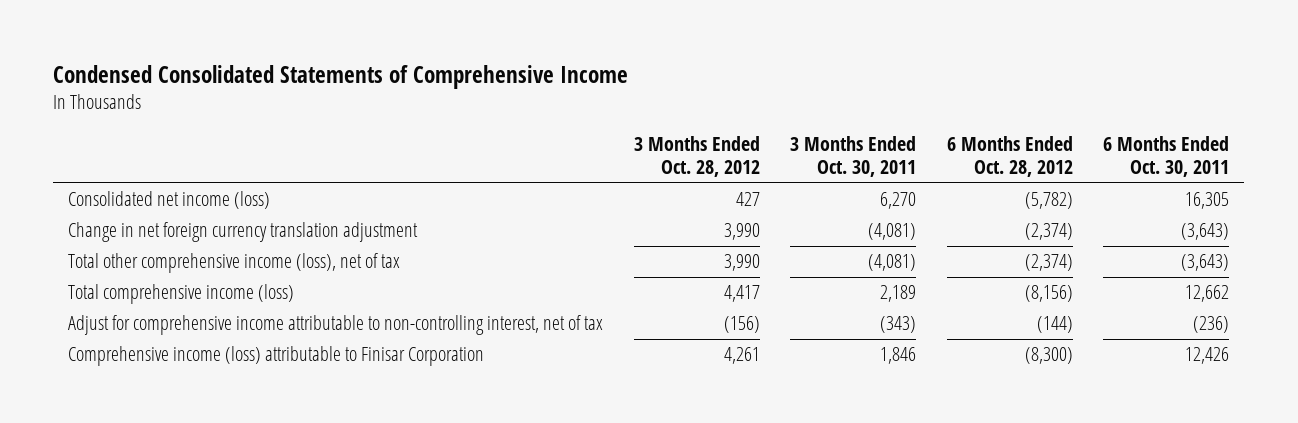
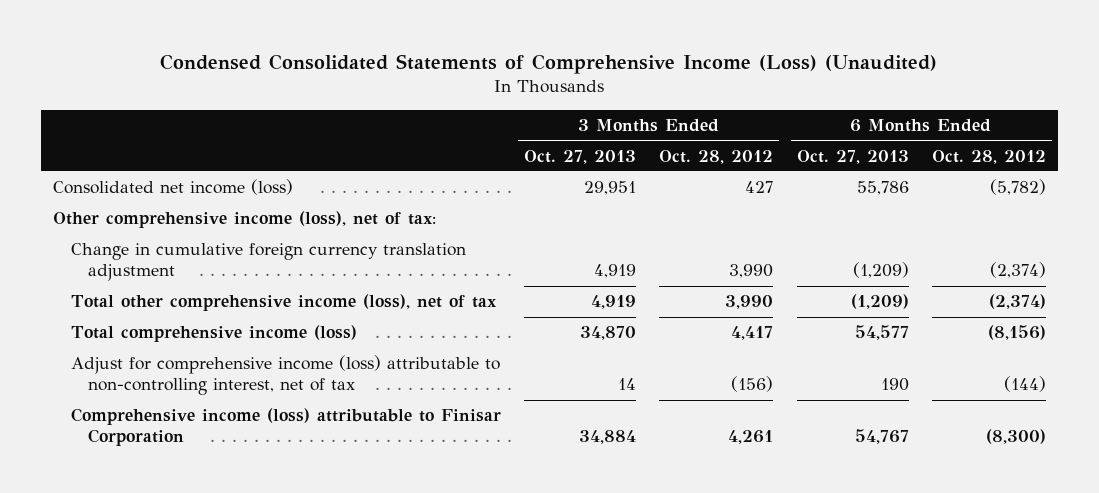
[53,65,629,90] Condensed Consolidated Statements of Comprehensive Income -> [160,53,938,74] Condensed Consolidated Statements of Comprehensive Income (Loss) (Unaudited)
[790,136,917,178] 3 Months Ended Oct. 30, 2011 -> none
[1103,136,1230,178] 6 Months Ended Oct. 30, 2011 -> none
none -> [524,149,637,164] Oct. 27, 2013
none -> [796,149,909,164] Oct. 27, 2013
none -> [53,211,437,229] Other comprehensive income (loss), net of tax:
[68,222,419,243] Change in net foreign currency translation adjustment -> [70,243,466,282] Change in cumulative foreign currency translation adjustment
[68,315,604,336] Adjust for comprehensive income attributable to non-controlling interest, net of tax -> [70,355,500,396] Adjust for comprehensive income (loss) attributable to non-controlling interest, net of tax

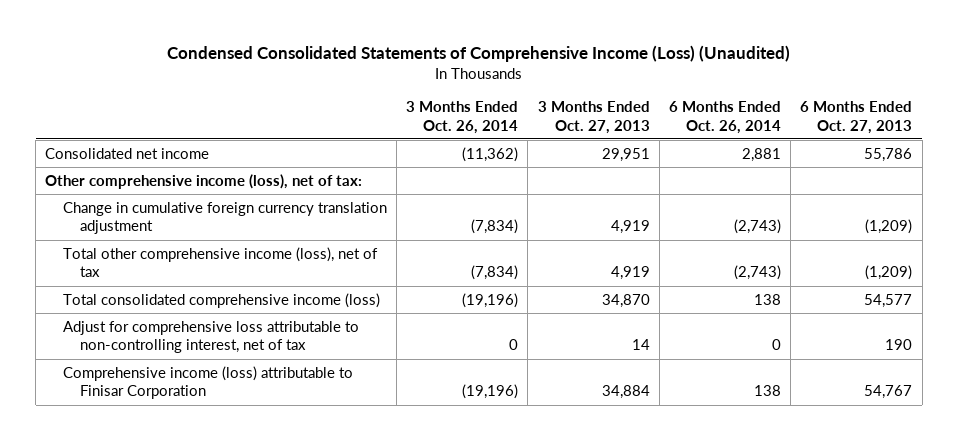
[659,149,774,164] Oct. 28, 2012 -> none
[931,149,1046,164] Oct. 28, 2012 -> none
none -> [406,101,519,134] 3 Months Ended Oct. 26, 2014
none -> [668,101,781,134] 6 Months Ended Oct. 26, 2014
[53,179,294,196] Consolidated net income (loss) -> [45,147,210,159] Consolidated net income
[70,325,357,343] Total comprehensive income (loss) -> [62,292,380,308] Total consolidated comprehensive income (loss)
[70,355,500,396] Adjust for comprehensive income (loss) attributable to non-controlling interest, net of tax -> [62,320,359,354] Adjust for comprehensive loss attributable to non-controlling interest, net of tax

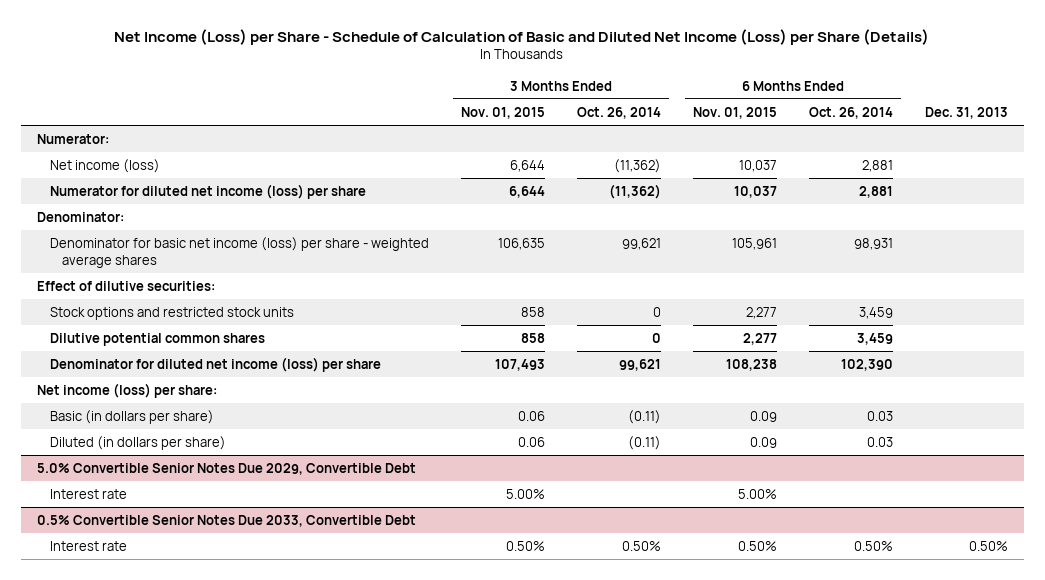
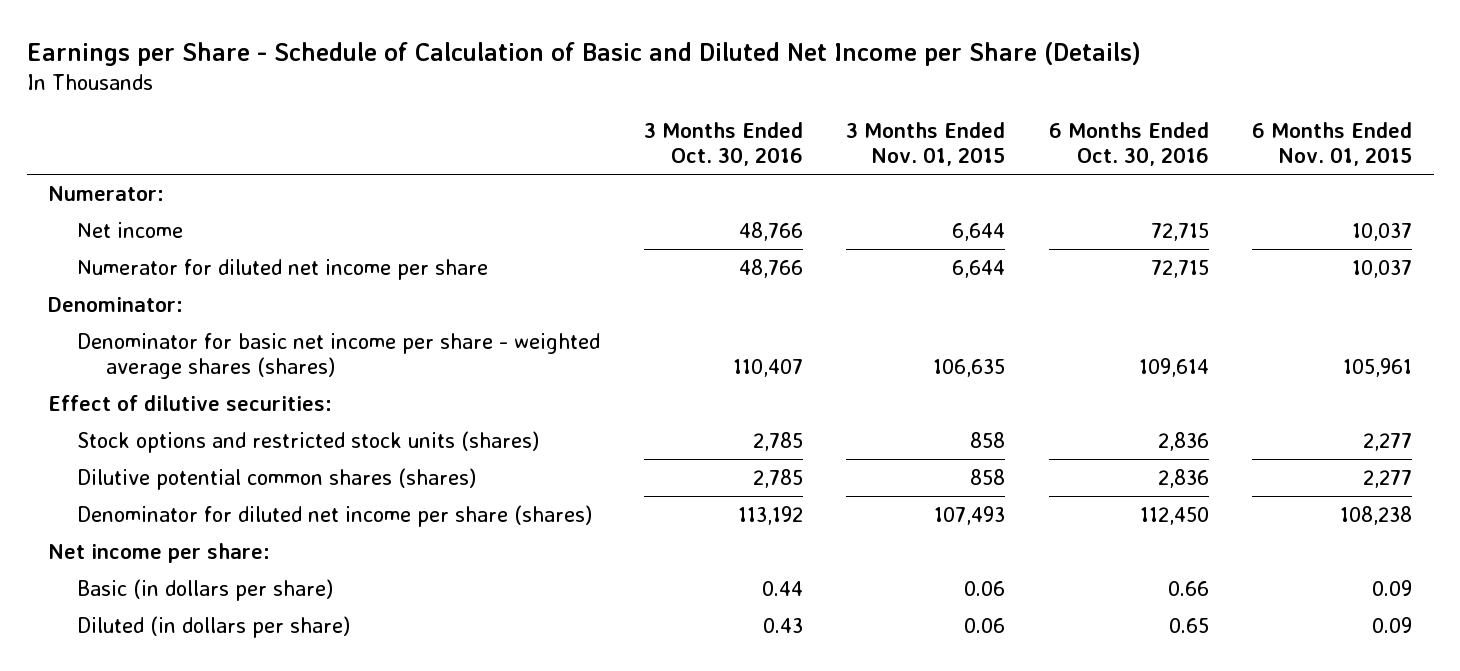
[114,28,930,45] Net Income (Loss) per Share - Schedule of Calculation of Basic and Diluted Net Income (Loss) per Share (Details) -> [26,41,1141,66] Earnings per Share - Schedule of Calculation of Basic and Diluted Net Income per Share (Details)
[576,106,661,119] Oct. 26, 2014 -> none
[808,106,893,119] Oct. 26, 2014 -> none
[924,106,1008,119] Dec. 31, 2013 -> none
none -> [643,122,803,167] 3 Months Ended Oct. 30, 2016
none -> [1048,122,1209,167] 6 Months Ended Oct. 30, 2016
[49,159,160,174] Net income (loss) -> [77,221,184,238] Net income
[49,184,366,200] Numerator for diluted net income (loss) per share -> [77,258,489,280] Numerator for diluted net income per share
[49,237,429,268] Denominator for basic net income (loss) per share - weighted average shares -> [77,332,601,380] Denominator for basic net income per share - weighted average shares (shares)
[49,307,294,321] Stock options and restricted stock units -> [77,430,540,453] Stock options and restricted stock units (shares)
[49,333,265,347] Dilutive potential common shares -> [77,467,477,490] Dilutive potential common shares (shares)
[49,357,381,373] Denominator for diluted net income (loss) per share -> [77,504,593,527] Denominator for diluted net income per share (shares)
[37,383,218,399] Net income (loss) per share: -> [48,542,271,563] Net income per share:
[37,463,417,476] 5.0% Convertible Senior Notes Due 2029, Convertible Debt -> none
[49,489,127,500] Interest rate -> none
[37,515,417,528] 0.5% Convertible Senior Notes Due 2033, Convertible Debt -> none
[49,541,127,552] Interest rate -> none

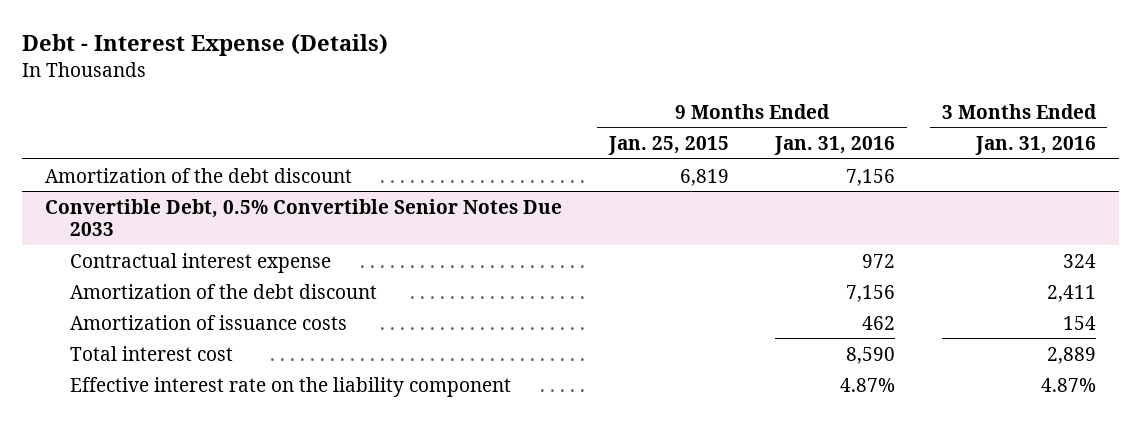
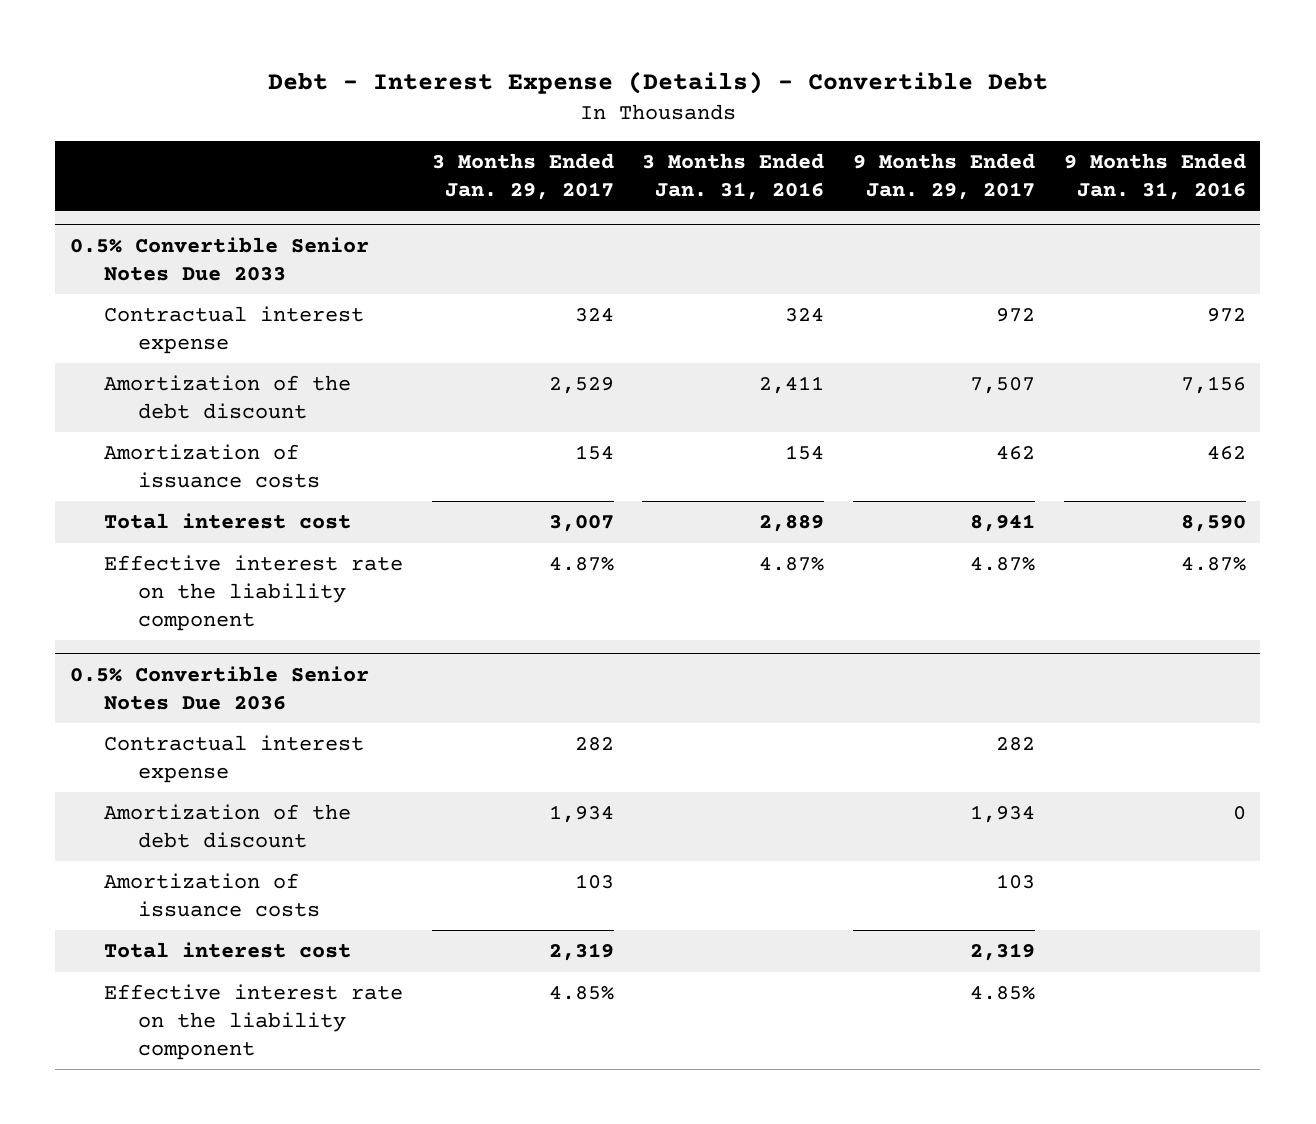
[21,34,388,57] Debt - Interest Expense (Details) -> [267,71,1048,95] Debt - Interest Expense (Details) - Convertible Debt
[607,135,729,155] Jan. 25, 2015 -> none
none -> [431,152,614,200] 3 Months Ended Jan. 29, 2017
none -> [852,152,1035,200] 9 Months Ended Jan. 29, 2017
[45,167,353,183] Amortization of the debt discount -> none
[45,198,563,237] Convertible Debt, 0.5% Convertible Senior Notes Due 2033 -> [69,237,369,281] 0.5% Convertible Senior Notes Due 2033
none -> [69,666,369,710] 0.5% Convertible Senior Notes Due 2036
none -> [103,735,364,783] Contractual interest expense
none -> [103,804,351,848] Amortization of the debt discount
none -> [103,873,320,917] Amortization of issuance costs
none -> [103,942,351,959] Total interest cost
none -> [103,984,403,1060] Effective interest rate on the liability component

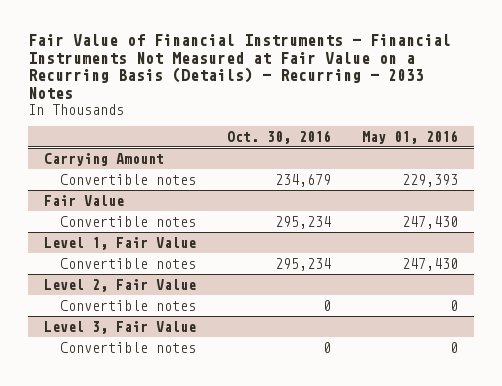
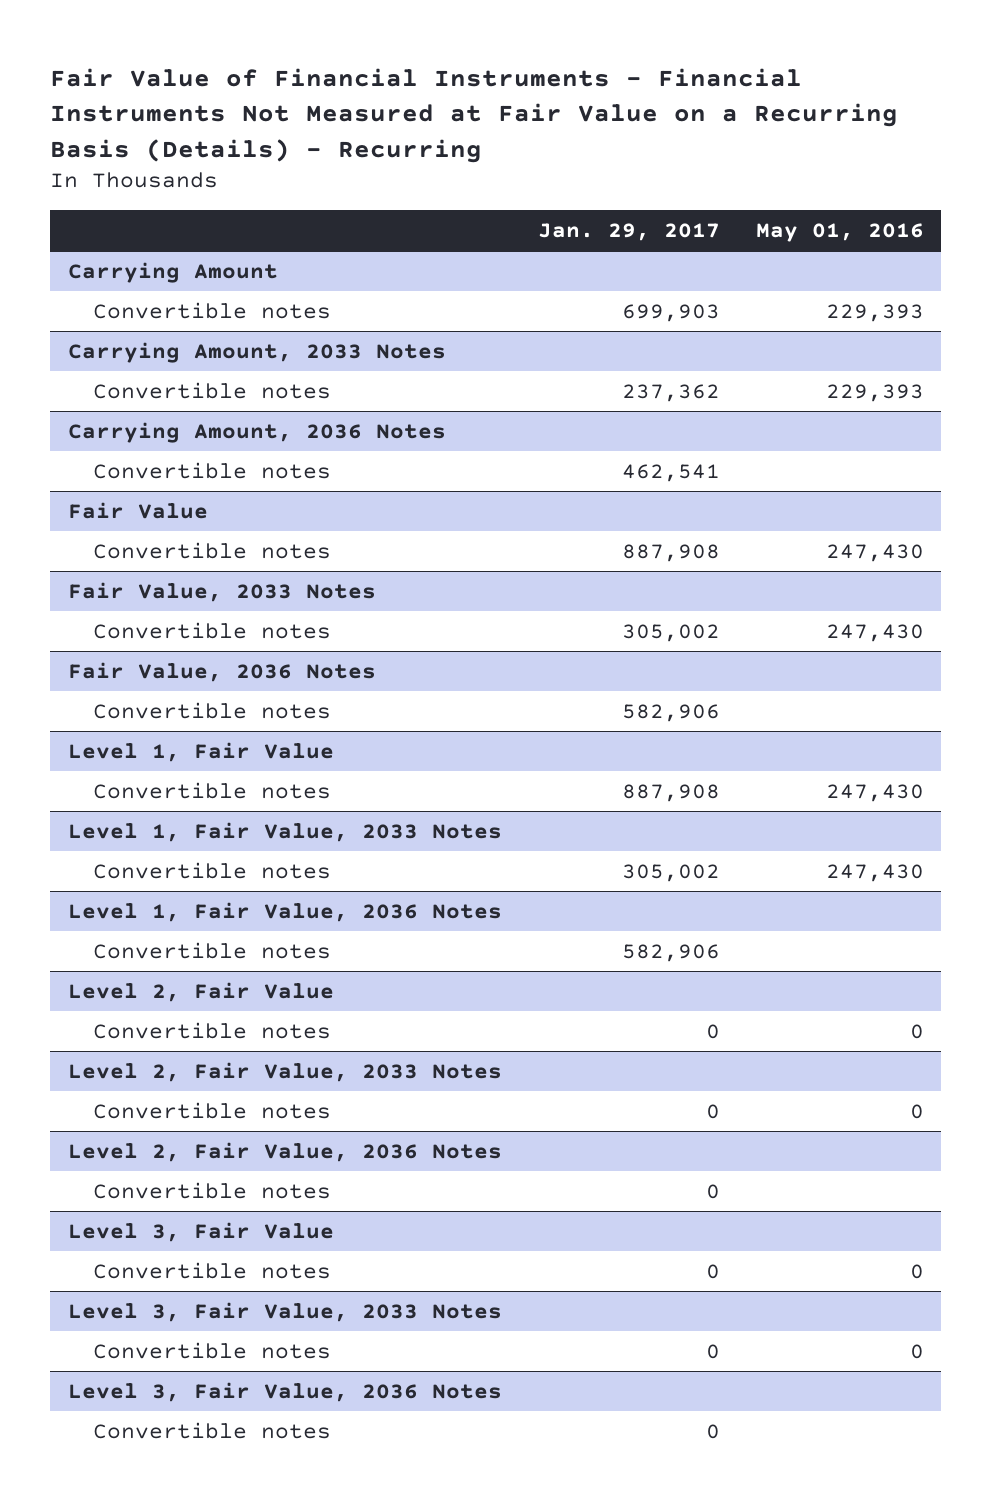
[28,33,452,100] Fair Value of Financial Instruments - Financial Instruments Not Measured at Fair Value on a Recurring Basis (Details) - Recurring - 2033 Notes -> [50,67,899,163] Fair Value of Financial Instruments - Financial Instruments Not Measured at Fair Value on a Recurring Basis (Details) - Recurring
[227,129,332,144] Oct. 30, 2016 -> none
none -> [537,222,720,241] Jan. 29, 2017
none -> [68,341,447,363] Carrying Amount, 2033 Notes
none -> [92,381,331,399] Convertible notes
none -> [68,421,447,443] Carrying Amount, 2036 Notes
none -> [92,461,331,479] Convertible notes
none -> [68,581,377,602] Fair Value, 2033 Notes
none -> [92,621,331,639] Convertible notes
none -> [68,661,377,682] Fair Value, 2036 Notes
none -> [92,701,331,719] Convertible notes
none -> [68,821,503,842] Level 1, Fair Value, 2033 Notes
none -> [92,861,331,879] Convertible notes
none -> [68,901,503,922] Level 1, Fair Value, 2036 Notes
none -> [92,941,331,959] Convertible notes
none -> [68,1061,503,1082] Level 2, Fair Value, 2033 Notes
none -> [92,1101,331,1119] Convertible notes
none -> [68,1141,503,1162] Level 2, Fair Value, 2036 Notes
none -> [92,1181,331,1199] Convertible notes
none -> [68,1301,503,1322] Level 3, Fair Value, 2033 Notes
none -> [92,1341,331,1359] Convertible notes
none -> [68,1381,503,1402] Level 3, Fair Value, 2036 Notes
none -> [92,1421,331,1439] Convertible notes

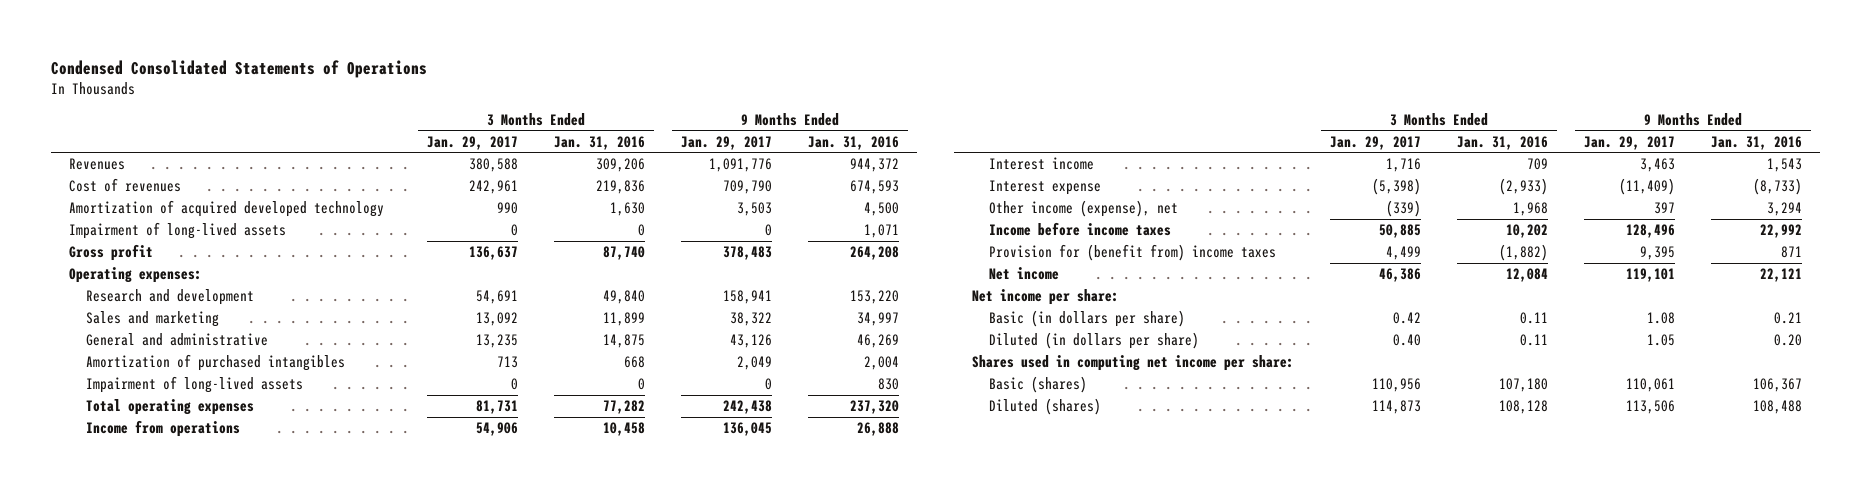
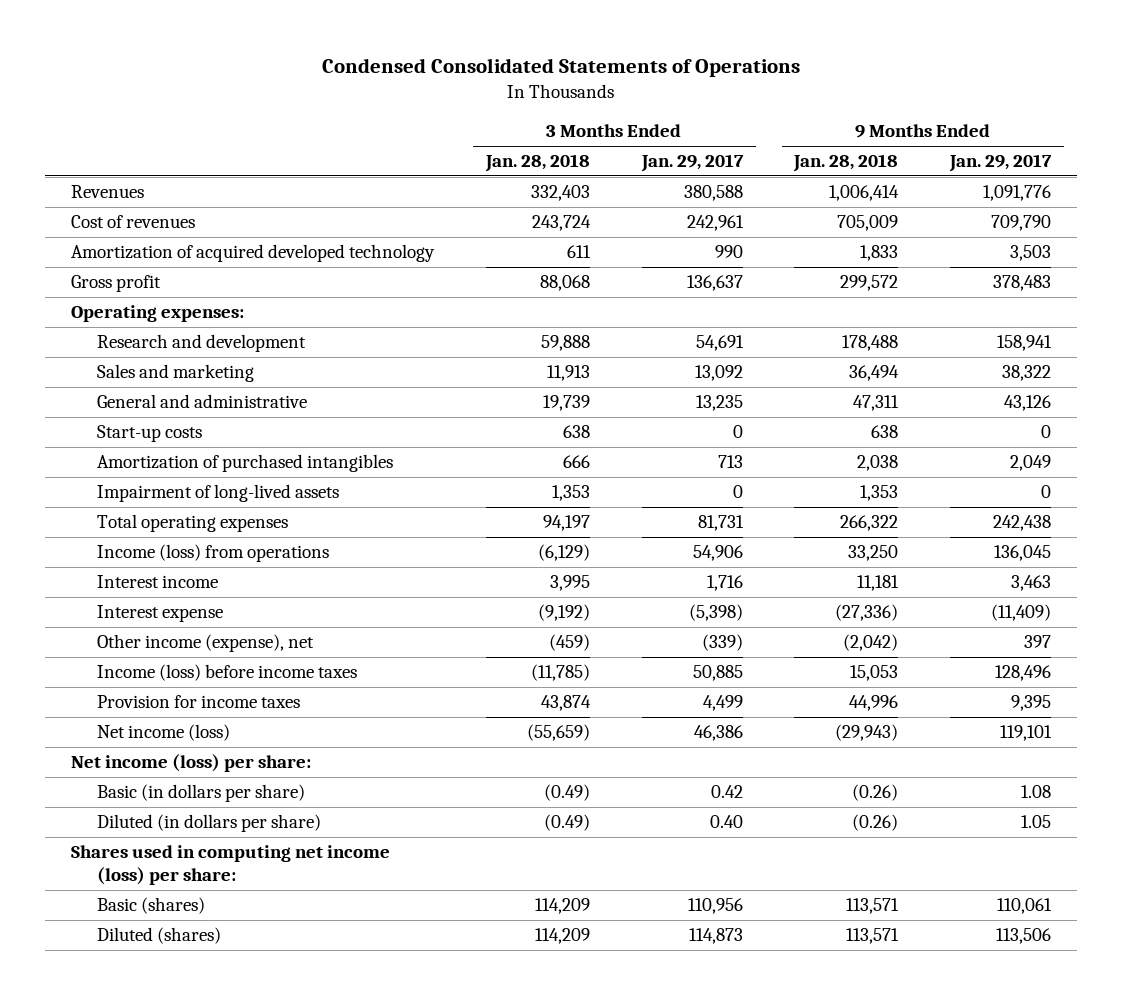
[554,135,646,150] Jan. 31, 2016 -> none
[807,135,899,150] Jan. 31, 2016 -> none
none -> [484,154,590,173] Jan. 28, 2018
none -> [793,154,899,173] Jan. 28, 2018
[69,222,287,240] Impairment of long-lived assets -> none
none -> [96,425,202,443] Start-up costs
[86,420,241,438] Income from operations -> [96,544,329,563] Income (loss) from operations
[988,222,1171,237] Income before income taxes -> [96,664,357,682] Income (loss) before income taxes
[988,244,1276,262] Provision for (benefit from) income taxes -> [96,695,300,709] Provision for income taxes
[988,267,1059,281] Net income -> [96,724,230,742] Net income (loss)
[971,289,1119,306] Net income per share: -> [71,754,312,773] Net income (loss) per share:
[971,355,1294,372] Shares used in computing net income per share: -> [71,845,391,886] Shares used in computing net income (loss) per share:

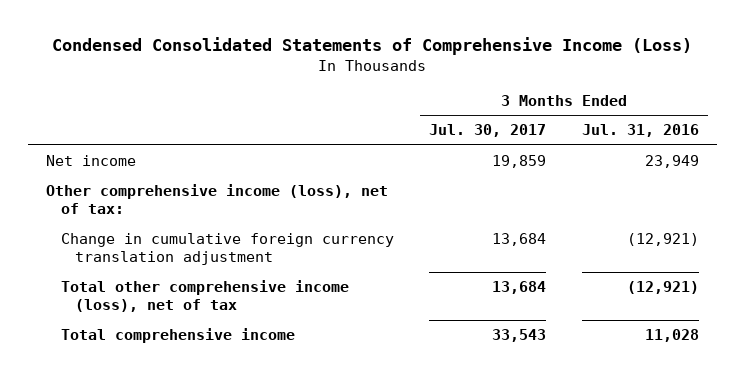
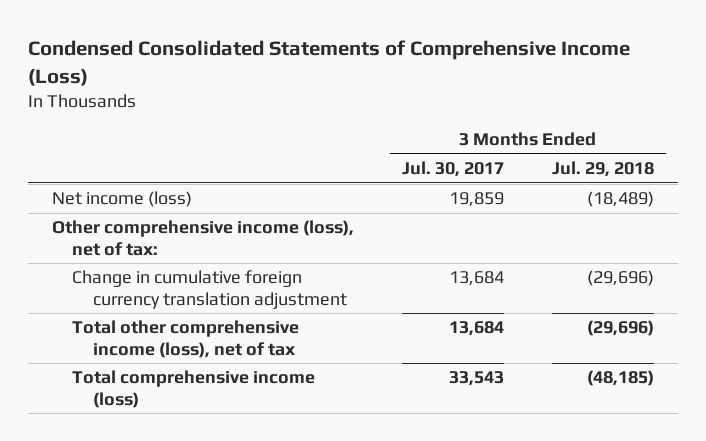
[581,124,699,138] Jul. 31, 2016 -> none
none -> [551,161,654,178] Jul. 29, 2018
[45,155,136,167] Net income -> [51,191,192,208] Net income (loss)
[60,328,295,344] Total comprehensive income -> [72,370,316,408] Total comprehensive income (loss)

